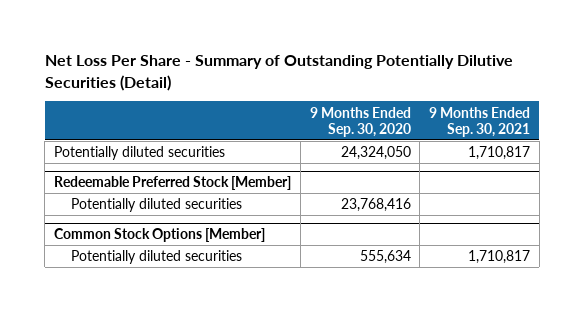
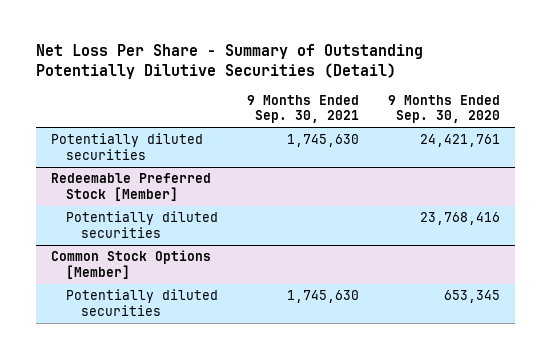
[340,146,411,161] 24,324,050 -> [420,134,501,148] 24,421,761
[468,146,531,161] 1,710,817 -> [287,134,360,148] 1,745,630
[359,250,411,265] 555,634 -> [444,290,501,304] 653,345
[468,250,531,265] 1,710,817 -> [287,290,360,304] 1,745,630

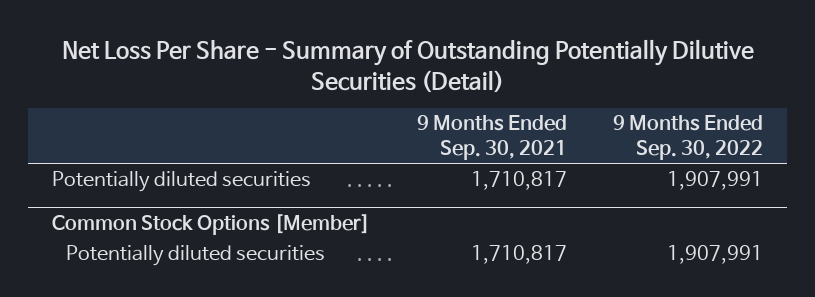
[388,94,501,123] 9 Months Ended Sep. 30, 2020 -> none
none -> [613,115,764,161] 9 Months Ended Sep. 30, 2022
[50,173,211,201] Redeemable Preferred Stock [Member] -> none
[66,211,219,238] Potentially diluted securities -> none
[287,134,360,148] 1,745,630 -> [470,171,567,191] 1,710,817
[287,290,360,304] 1,745,630 -> [470,245,567,265] 1,710,817

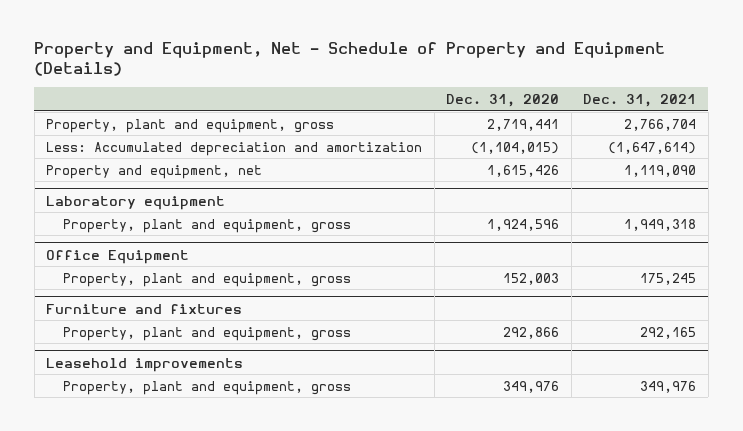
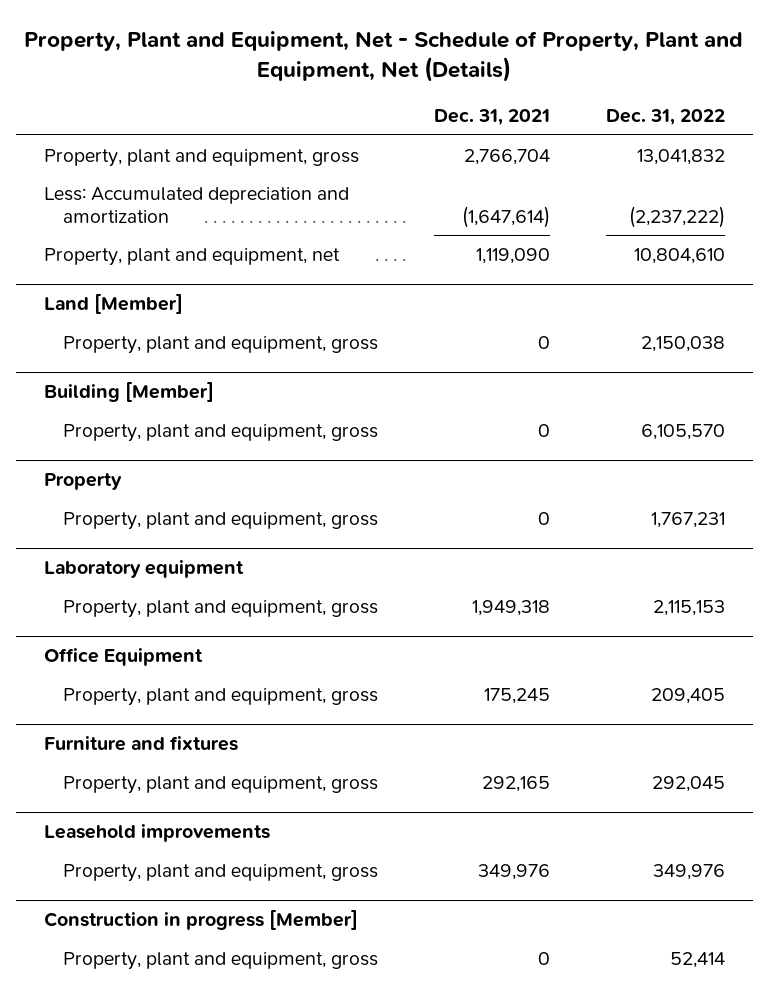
[34,42,666,77] Property and Equipment, Net - Schedule of Property and Equipment (Details) -> [24,30,744,83] Property, Plant and Equipment, Net - Schedule of Property, Plant and Equipment, Net (Details)
[446,93,560,107] Dec. 31, 2020 -> none
none -> [605,109,725,126] Dec. 31, 2022
[46,164,263,179] Property and equipment, net -> [44,247,341,266] Property, plant and equipment, net
none -> [44,293,184,315] Land [Member]
none -> [62,335,378,354] Property, plant and equipment, gross
none -> [44,381,215,403] Building [Member]
none -> [62,423,378,442] Property, plant and equipment, gross
none -> [44,473,123,491] Property
none -> [62,511,378,530] Property, plant and equipment, gross
none -> [44,909,359,931] Construction in progress [Member]
none -> [62,951,378,970] Property, plant and equipment, gross

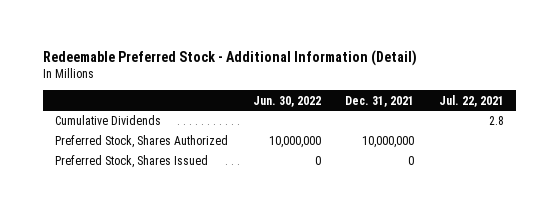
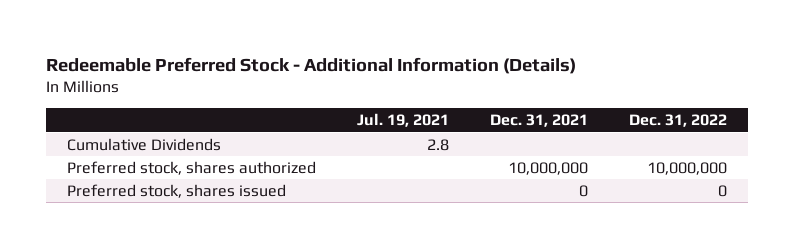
[42,49,417,66] Redeemable Preferred Stock - Additional Information (Detail) -> [45,56,576,74] Redeemable Preferred Stock - Additional Information (Details)
[252,95,321,107] Jun. 30, 2022 -> none
[438,94,504,107] Jul. 22, 2021 -> none
none -> [356,113,449,128] Jul. 19, 2021
none -> [629,114,728,128] Dec. 31, 2022
[54,135,228,149] Preferred Stock, Shares Authorized -> [66,160,316,175] Preferred stock, shares authorized
[54,155,208,169] Preferred Stock, Shares Issued -> [66,183,286,198] Preferred stock, shares issued

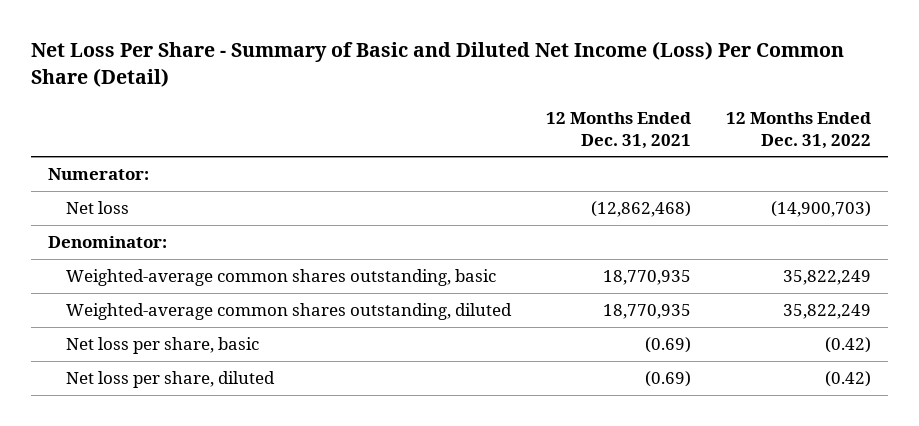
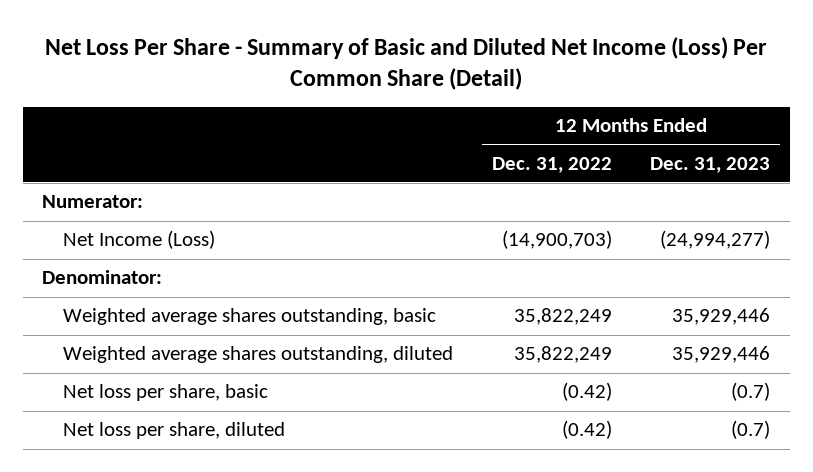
[545,112,691,149] 12 Months Ended Dec. 31, 2021 -> none
none -> [650,156,771,173] Dec. 31, 2023
[65,201,129,215] Net loss -> [62,230,215,250] Net Income (Loss)
[65,269,496,287] Weighted-average common shares outstanding, basic -> [62,308,436,326] Weighted average shares outstanding, basic
[65,303,512,321] Weighted-average common shares outstanding, diluted -> [62,346,453,364] Weighted average shares outstanding, diluted

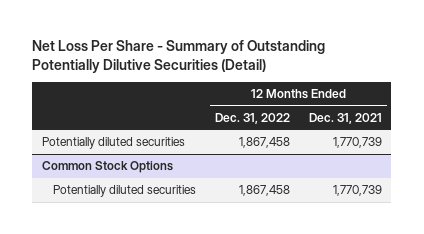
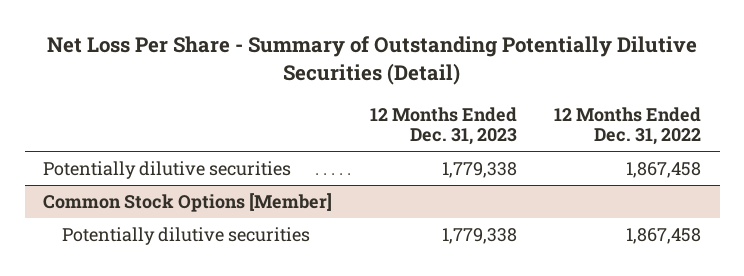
[309,112,383,124] Dec. 31, 2021 -> none
none -> [369,106,517,146] 12 Months Ended Dec. 31, 2023
[41,137,185,150] Potentially diluted securities -> [43,160,292,179] Potentially dilutive securities
[41,161,173,174] Common Stock Options -> [43,192,333,212] Common Stock Options [Member]
[53,185,197,198] Potentially diluted securities -> [62,226,311,245] Potentially dilutive securities

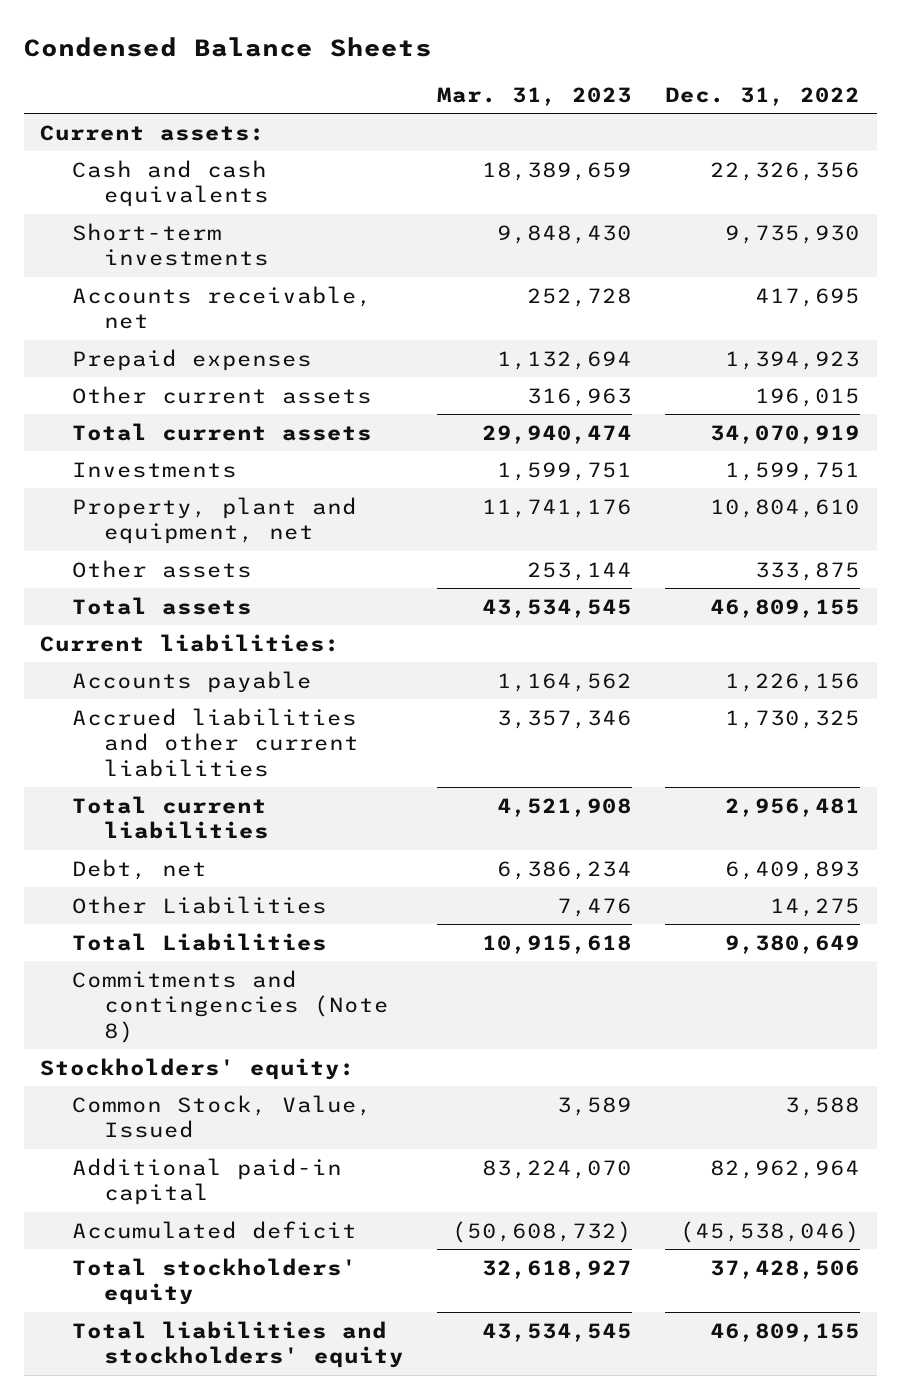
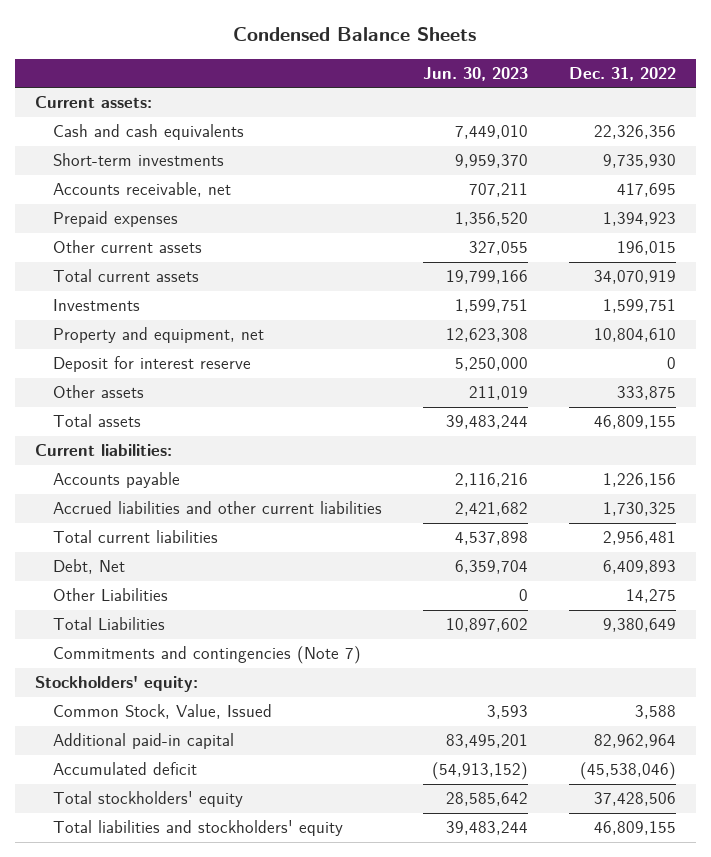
[437,87,633,107] Mar. 31, 2023 -> none
none -> [422,66,528,81] Jun. 30, 2023
[72,496,358,545] Property, plant and equipment, net -> [53,327,265,344] Property and equipment, net
none -> [53,356,252,373] Deposit for interest reserve
[72,858,208,880] Debt, net -> [53,559,126,575] Debt, Net
[72,969,389,1044] Commitments and contingencies (Note 8) -> [53,646,362,665] Commitments and contingencies (Note 7)

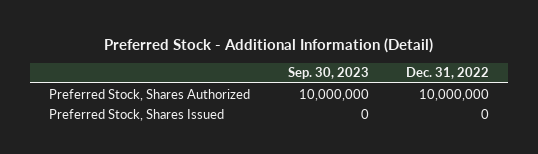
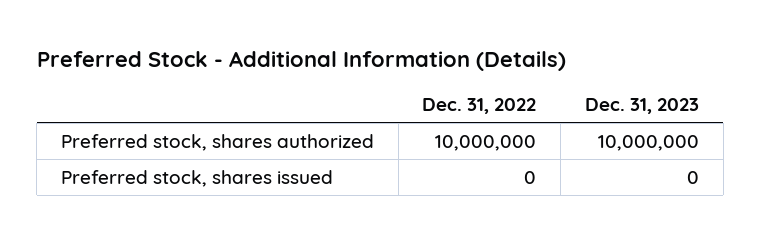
[104,37,434,53] Preferred Stock - Additional Information (Detail) -> [36,50,566,71] Preferred Stock - Additional Information (Details)
[287,67,369,80] Sep. 30, 2023 -> none
none -> [584,97,699,114] Dec. 31, 2023
[48,88,250,101] Preferred Stock, Shares Authorized -> [60,134,374,152] Preferred stock, shares authorized
[48,108,224,121] Preferred Stock, Shares Issued -> [60,170,333,188] Preferred stock, shares issued

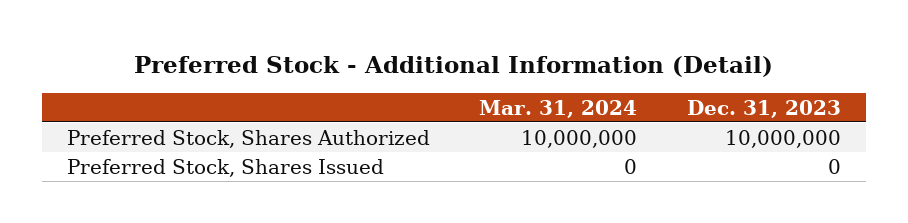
[36,50,566,71] Preferred Stock - Additional Information (Details) -> [133,55,773,77] Preferred Stock - Additional Information (Detail)
[422,97,537,114] Dec. 31, 2022 -> none
none -> [479,99,638,118] Mar. 31, 2024
[60,134,374,152] Preferred stock, shares authorized -> [66,129,430,148] Preferred Stock, Shares Authorized
[60,170,333,188] Preferred stock, shares issued -> [66,158,384,177] Preferred Stock, Shares Issued

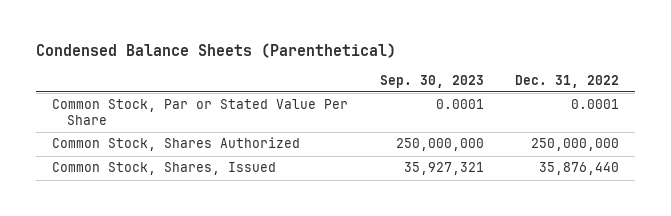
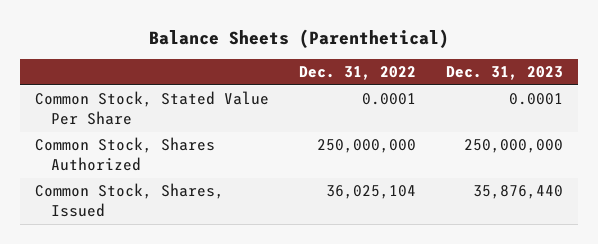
[36,42,397,58] Condensed Balance Sheets (Parenthetical) -> [148,28,449,48] Balance Sheets (Parenthetical)
[379,74,484,88] Sep. 30, 2023 -> none
none -> [446,66,564,81] Dec. 31, 2023
[52,99,349,125] Common Stock, Par or Stated Value Per Share -> [34,91,269,126] Common Stock, Stated Value Per Share
[539,162,620,176] 35,876,440 -> [325,185,416,200] 36,025,104

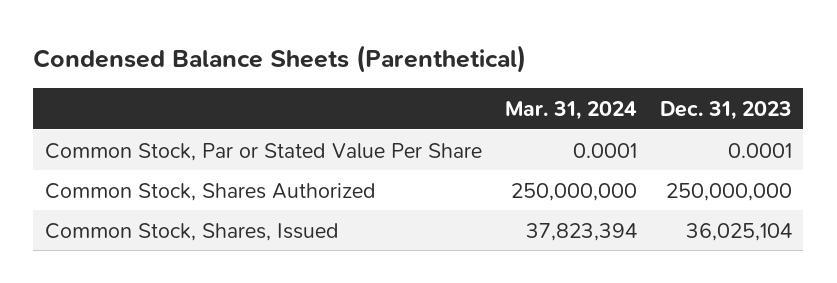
[148,28,449,48] Balance Sheets (Parenthetical) -> [33,44,527,73] Condensed Balance Sheets (Parenthetical)
[298,66,416,81] Dec. 31, 2022 -> none
none -> [504,101,637,121] Mar. 31, 2024
[34,91,269,126] Common Stock, Stated Value Per Share -> [44,142,482,161] Common Stock, Par or Stated Value Per Share
[473,185,564,200] 35,876,440 -> [685,222,792,241] 36,025,104

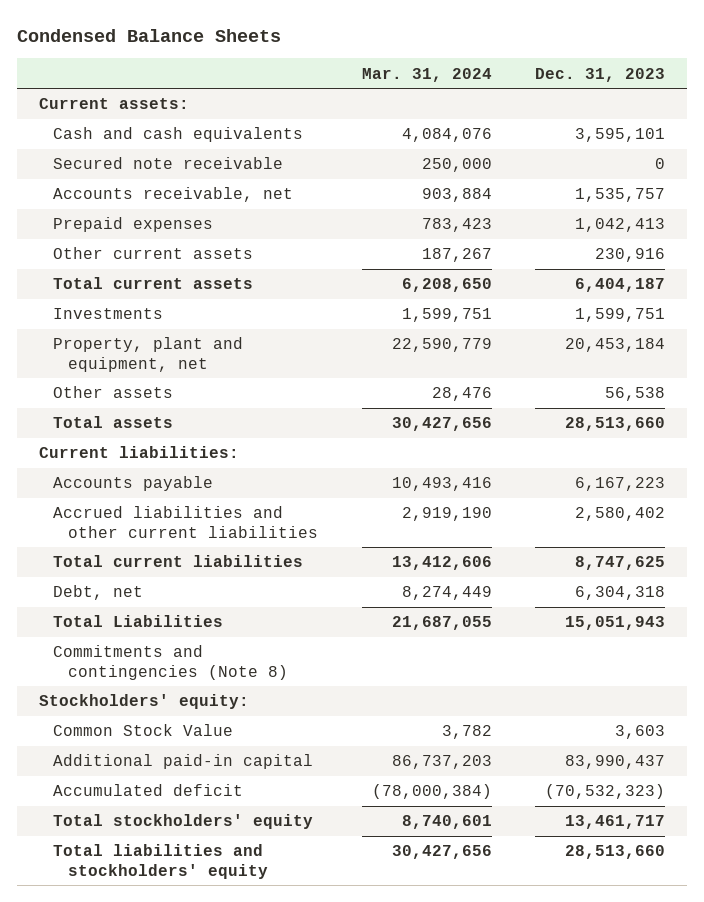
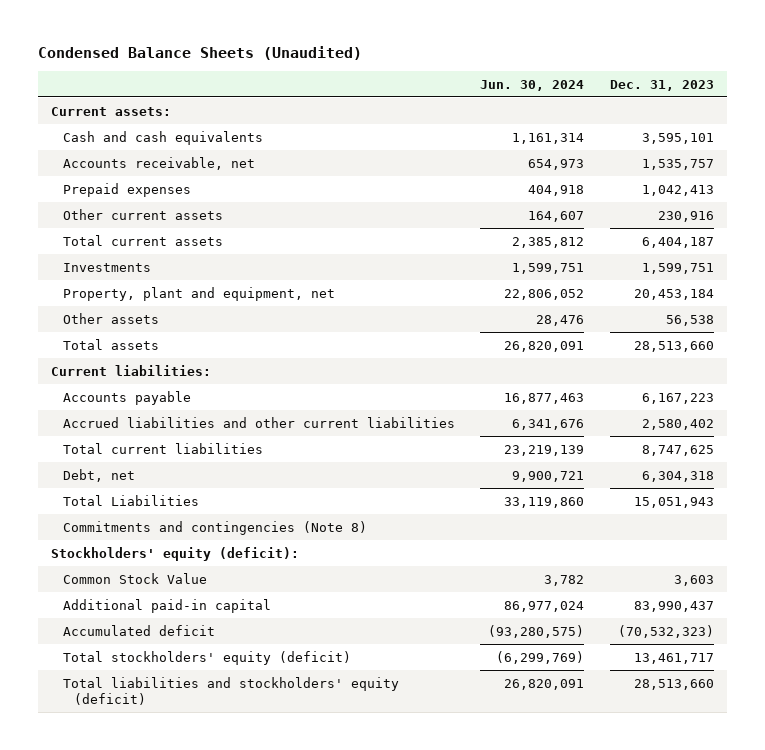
[16,29,281,43] Condensed Balance Sheets -> [37,46,362,61] Condensed Balance Sheets (Unaudited)
[361,67,492,82] Mar. 31, 2024 -> none
none -> [480,79,585,91] Jun. 30, 2024
[53,157,284,170] Secured note receivable -> none
[38,694,249,710] Stockholders' equity: -> [50,546,299,561] Stockholders' equity (deficit):
[53,814,314,830] Total stockholders' equity -> [62,650,351,665] Total stockholders' equity (deficit)
[53,844,269,879] Total liabilities and stockholders' equity -> [62,676,399,705] Total liabilities and stockholders' equity (deficit)

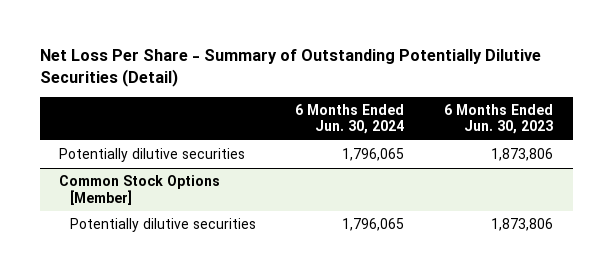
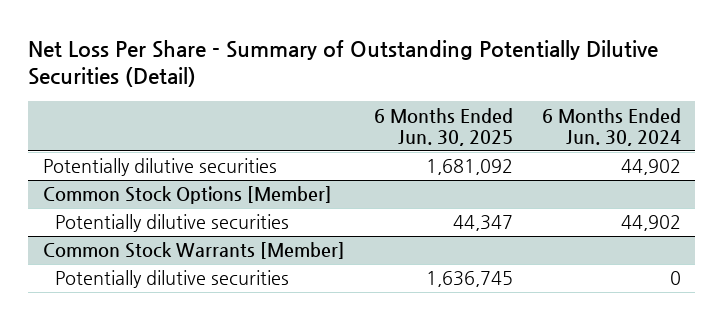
[443,104,553,135] 6 Months Ended Jun. 30, 2023 -> none
none -> [373,107,513,146] 6 Months Ended Jun. 30, 2025
[342,148,405,162] 1,796,065 -> [620,159,681,176] 44,902
[342,218,405,232] 1,796,065 -> [620,215,681,232] 44,902
none -> [42,242,345,260] Common Stock Warrants [Member]
none -> [55,270,290,289] Potentially dilutive securities

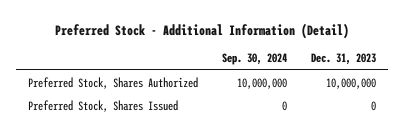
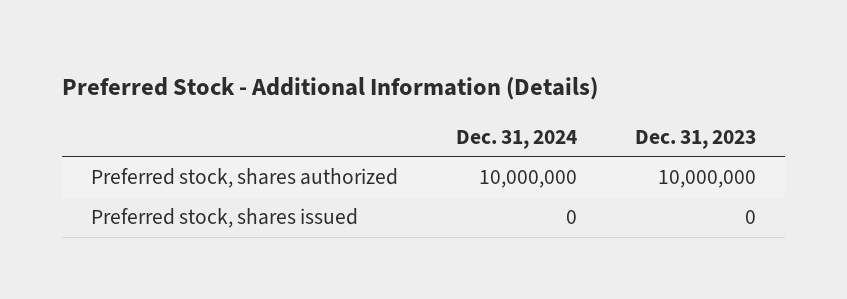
[54,22,349,39] Preferred Stock - Additional Information (Detail) -> [61,77,598,101] Preferred Stock - Additional Information (Details)
[221,53,287,66] Sep. 30, 2024 -> none
none -> [456,129,578,149] Dec. 31, 2024
[28,76,199,89] Preferred Stock, Shares Authorized -> [90,167,398,188] Preferred stock, shares authorized
[28,99,179,112] Preferred Stock, Shares Issued -> [90,207,358,228] Preferred stock, shares issued

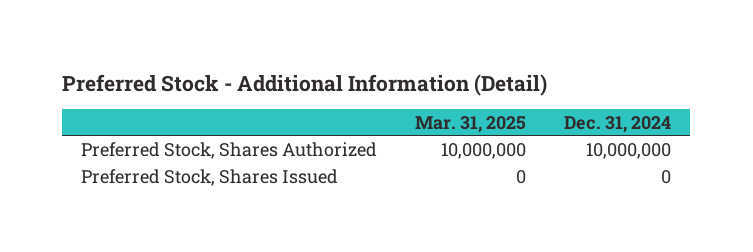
[61,77,598,101] Preferred Stock - Additional Information (Details) -> [62,73,548,96] Preferred Stock - Additional Information (Detail)
[635,129,757,149] Dec. 31, 2023 -> none
none -> [415,115,527,133] Mar. 31, 2025
[90,167,398,188] Preferred stock, shares authorized -> [81,141,378,159] Preferred Stock, Shares Authorized
[90,207,358,228] Preferred stock, shares issued -> [81,168,339,186] Preferred Stock, Shares Issued

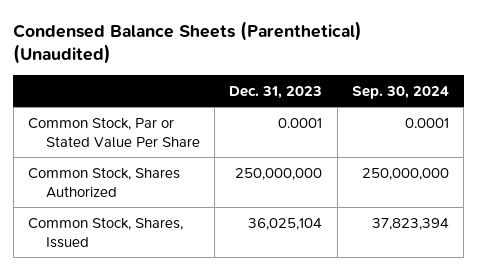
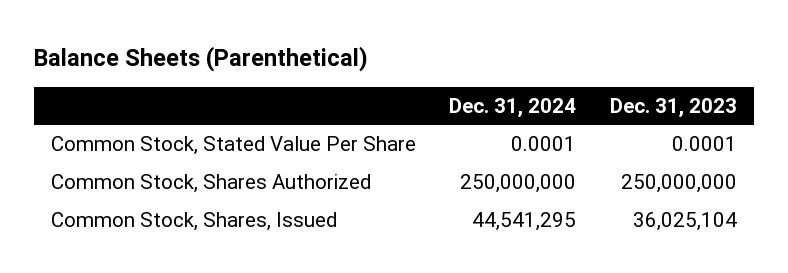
[13,20,363,65] Condensed Balance Sheets (Parenthetical) (Unaudited) -> [34,46,369,73] Balance Sheets (Parenthetical)
[351,85,449,99] Sep. 30, 2024 -> none
none -> [449,97,577,118] Dec. 31, 2024
[28,116,200,148] Common Stock, Par or Stated Value Per Share -> [50,136,416,156] Common Stock, Stated Value Per Share

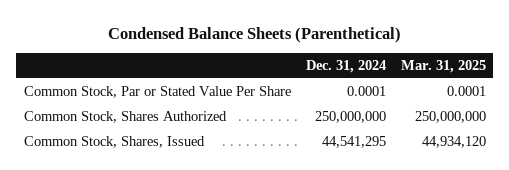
[34,46,369,73] Balance Sheets (Parenthetical) -> [107,26,401,43] Condensed Balance Sheets (Parenthetical)
[609,97,737,118] Dec. 31, 2023 -> none
none -> [400,60,486,74] Mar. 31, 2025
[50,136,416,156] Common Stock, Stated Value Per Share -> [23,86,291,99] Common Stock, Par or Stated Value Per Share

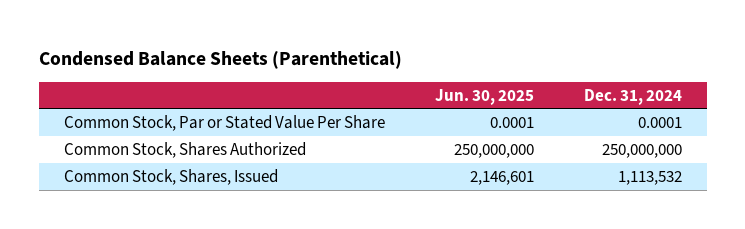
[400,60,486,74] Mar. 31, 2025 -> none
none -> [434,88,534,105] Jun. 30, 2025
[321,136,386,149] 44,541,295 -> [617,170,682,185] 1,113,532

